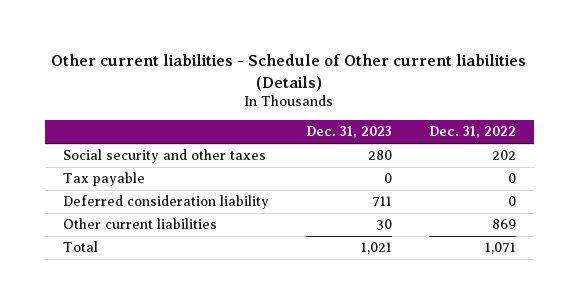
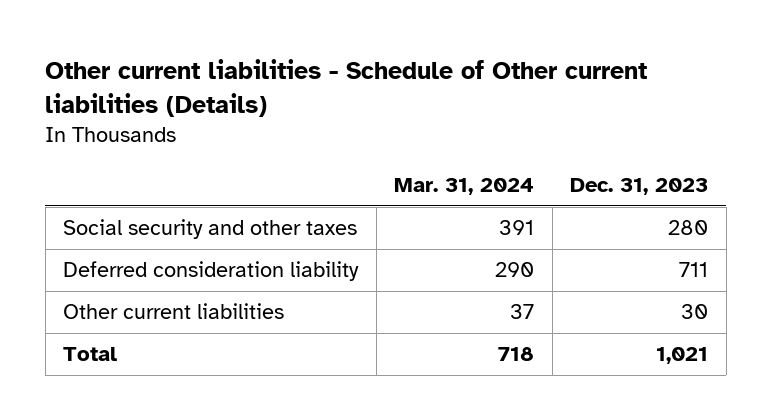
[428,126,516,139] Dec. 31, 2022 -> none
none -> [394,178,535,196] Mar. 31, 2024
[63,172,146,187] Tax payable -> none

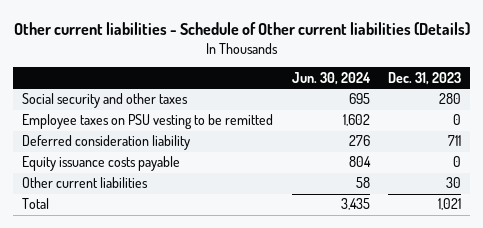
[394,178,535,196] Mar. 31, 2024 -> none
none -> [291,71,371,85] Jun. 30, 2024
none -> [22,114,274,130] Employee taxes on PSU vesting to be remitted
none -> [22,156,181,172] Equity issuance costs payable

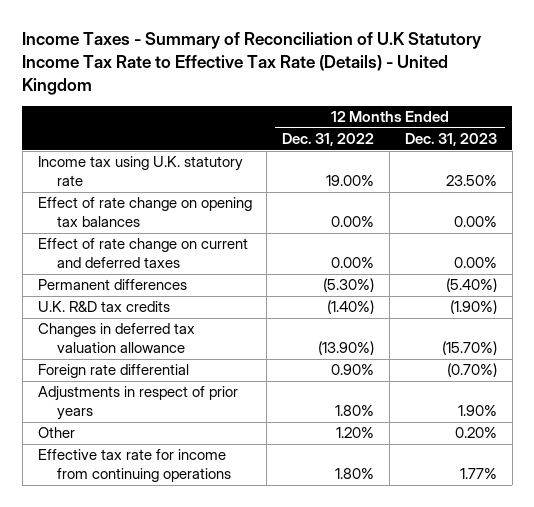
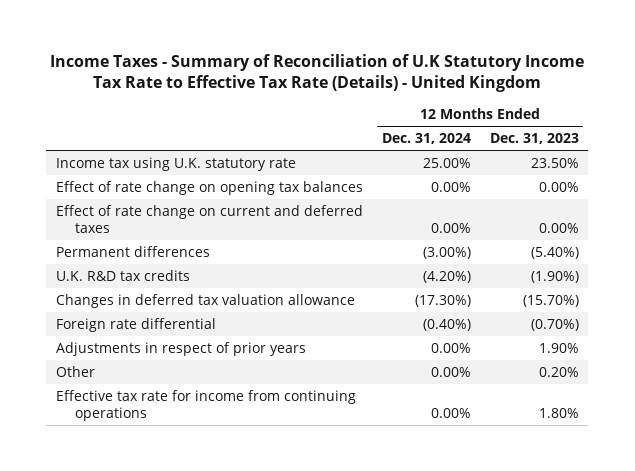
[282,133,375,147] Dec. 31, 2022 -> none
none -> [381,133,471,145] Dec. 31, 2024
[459,467,497,479] 1.77% -> [538,407,579,418] 1.80%

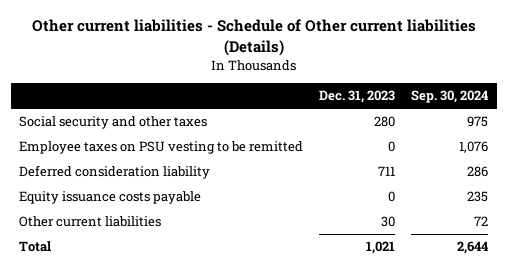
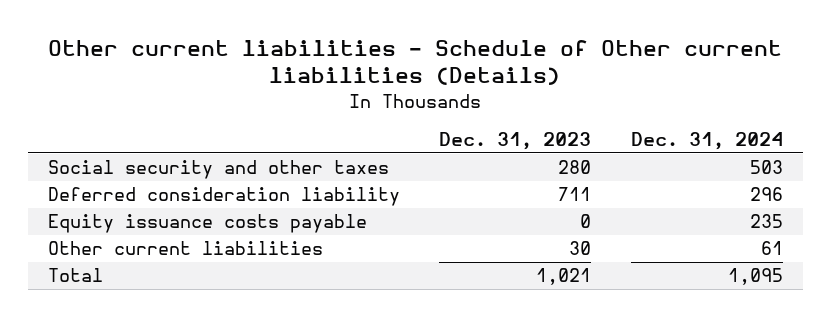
[411,90,489,104] Sep. 30, 2024 -> none
none -> [631,131,784,150] Dec. 31, 2024
[18,141,303,155] Employee taxes on PSU vesting to be remitted -> none

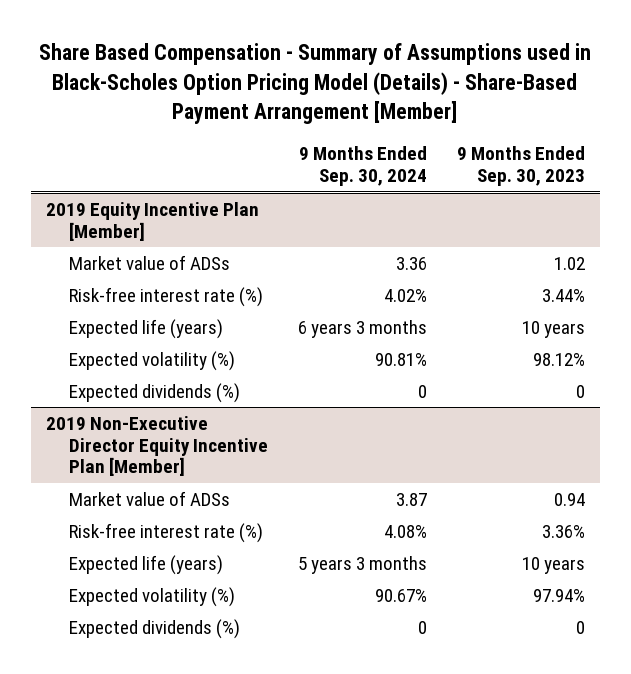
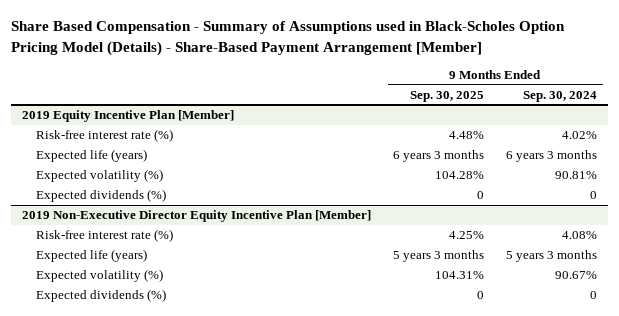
[456,146,585,187] 9 Months Ended Sep. 30, 2023 -> none
none -> [410,90,485,102] Sep. 30, 2025
[69,254,231,270] Market value of ADSs -> none
[69,490,231,506] Market value of ADSs -> none

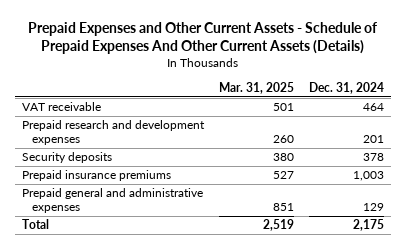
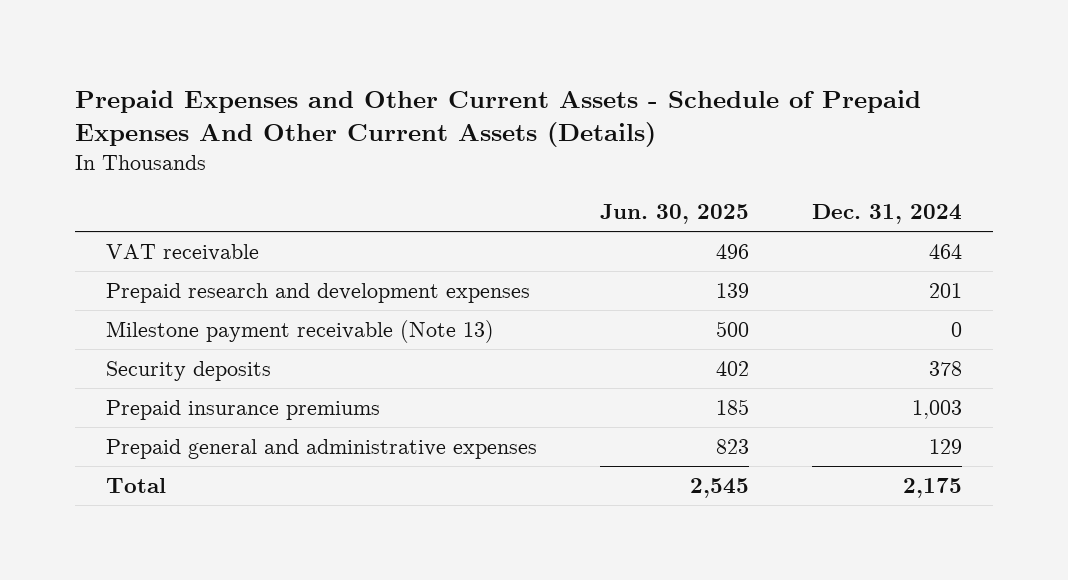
[218,82,294,95] Mar. 31, 2025 -> none
none -> [599,203,749,224] Jun. 30, 2025
none -> [106,320,495,344] Milestone payment receivable (Note 13)

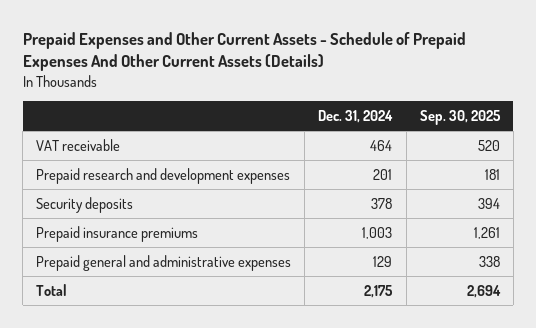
[599,203,749,224] Jun. 30, 2025 -> none
none -> [419,110,501,126] Sep. 30, 2025
[106,320,495,344] Milestone payment receivable (Note 13) -> none

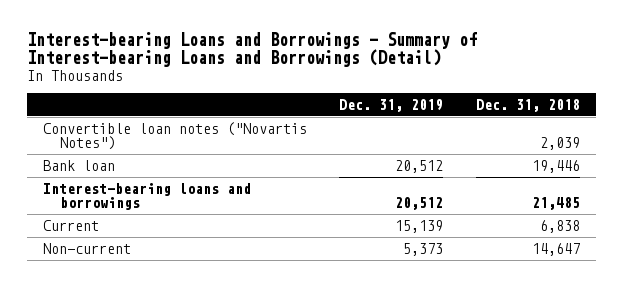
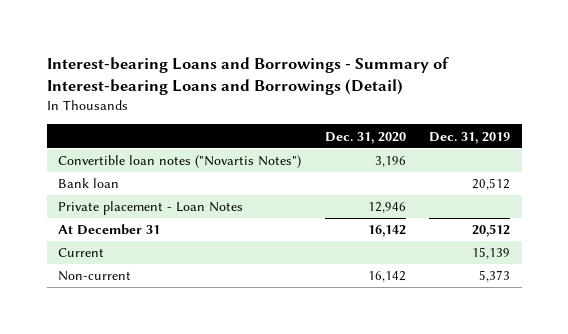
[475,99,580,113] Dec. 31, 2018 -> none
none -> [324,131,406,144] Dec. 31, 2020
none -> [58,201,244,216] Private placement - Loan Notes
[42,182,251,211] Interest-bearing loans and borrowings -> [58,224,161,236] At December 31

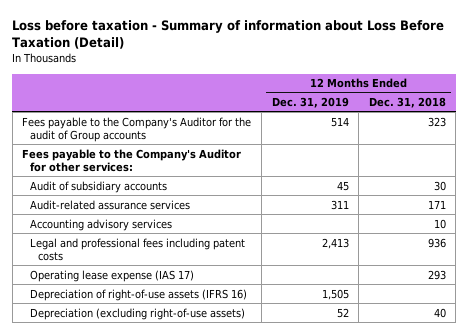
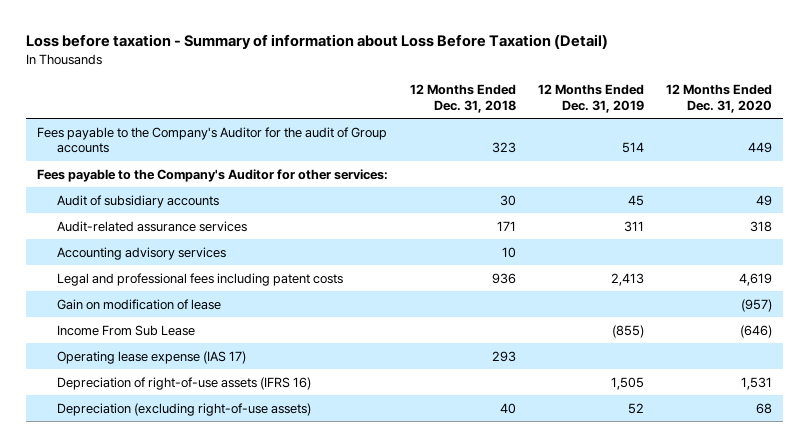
none -> [665,84,772,114] 12 Months Ended Dec. 31, 2020
none -> [57,298,222,310] Gain on modification of lease
none -> [57,324,196,336] Income From Sub Lease

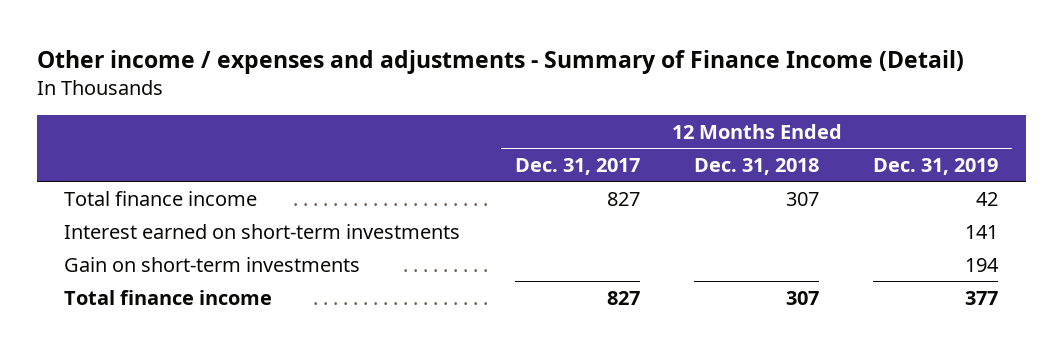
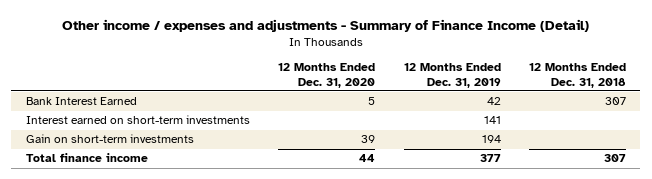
[514,157,640,175] Dec. 31, 2017 -> none
none -> [278,63,376,88] 12 Months Ended Dec. 31, 2020
[64,190,258,206] Total finance income -> [25,97,137,106] Bank Interest Earned

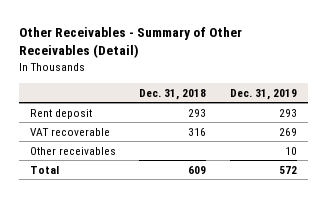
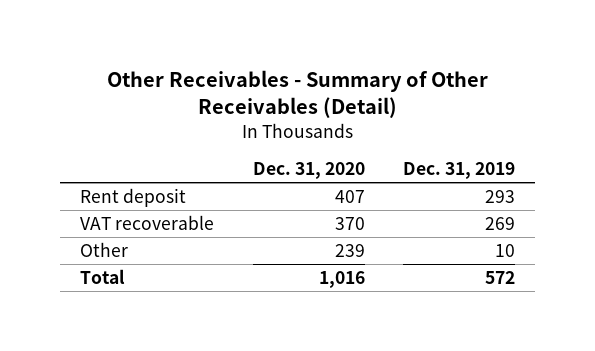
[139,88,207,100] Dec. 31, 2018 -> none
none -> [252,162,365,180] Dec. 31, 2020
[30,146,117,155] Other receivables -> [79,242,128,258] Other

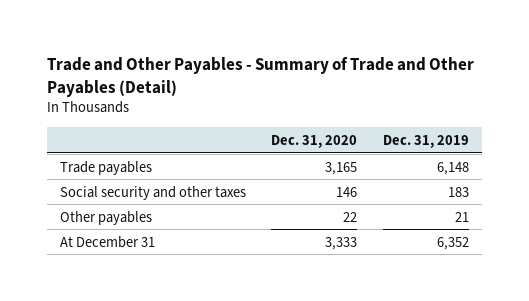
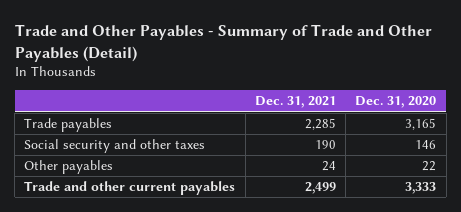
[382,134,469,148] Dec. 31, 2019 -> none
none -> [254,96,336,109] Dec. 31, 2021
[59,235,155,248] At December 31 -> [24,181,236,196] Trade and other current payables

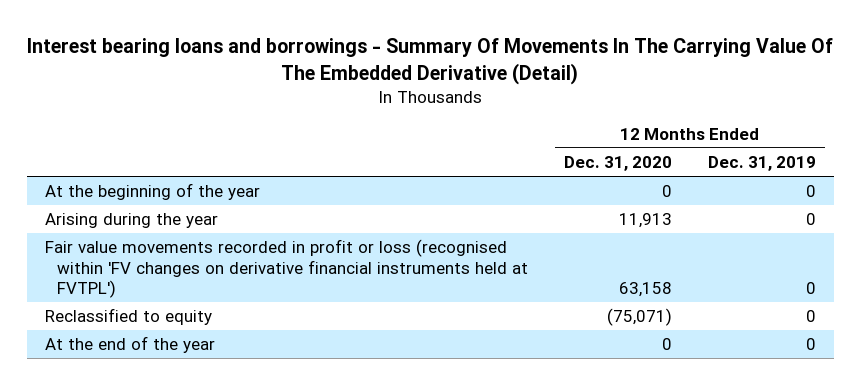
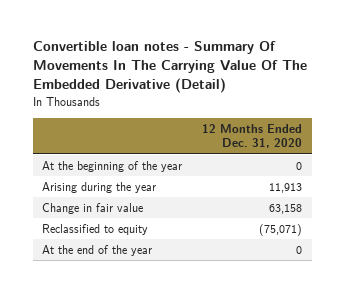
[27,38,834,85] Interest bearing loans and borrowings - Summary Of Movements In The Carrying Value Of The Embedded Derivative (Detail) -> [32,41,307,94] Convertible loan notes - Summary Of Movements In The Carrying Value Of The Embedded Derivative (Detail)
[707,156,816,172] Dec. 31, 2019 -> none
[44,239,529,299] Fair value movements recorded in profit or loss (recognised within 'FV changes on derivative financial instruments held at FVTPL') -> [42,202,144,214] Change in fair value

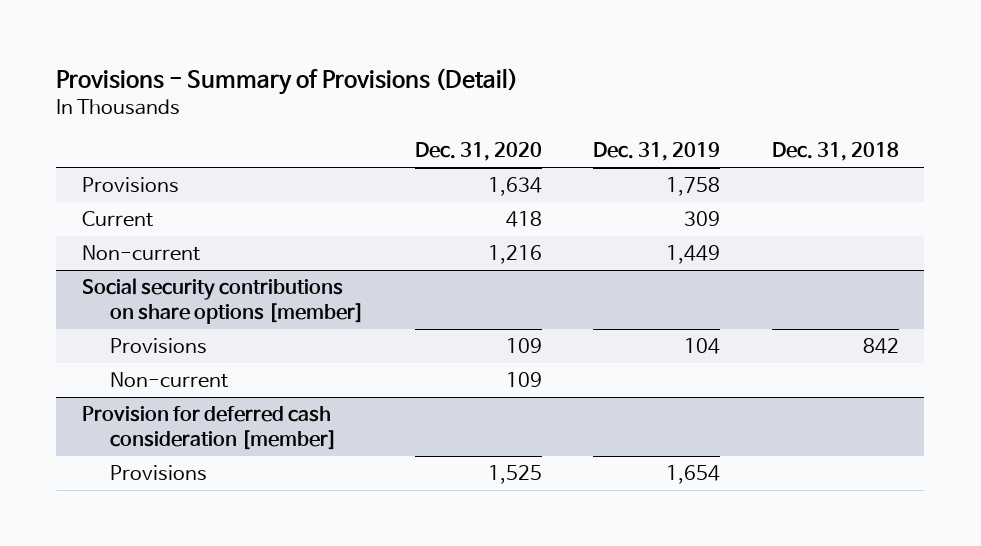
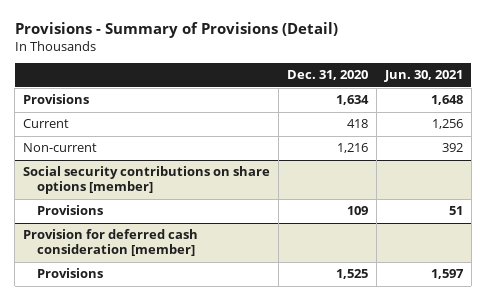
[593,142,721,162] Dec. 31, 2019 -> none
[771,142,899,162] Dec. 31, 2018 -> none
none -> [383,70,463,83] Jun. 30, 2021
[109,372,228,389] Non-current -> none

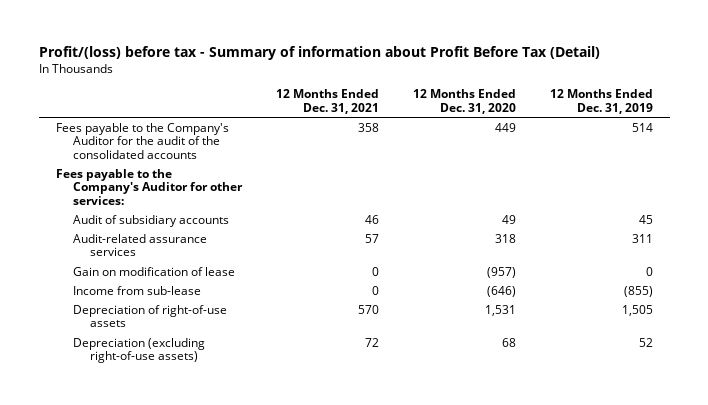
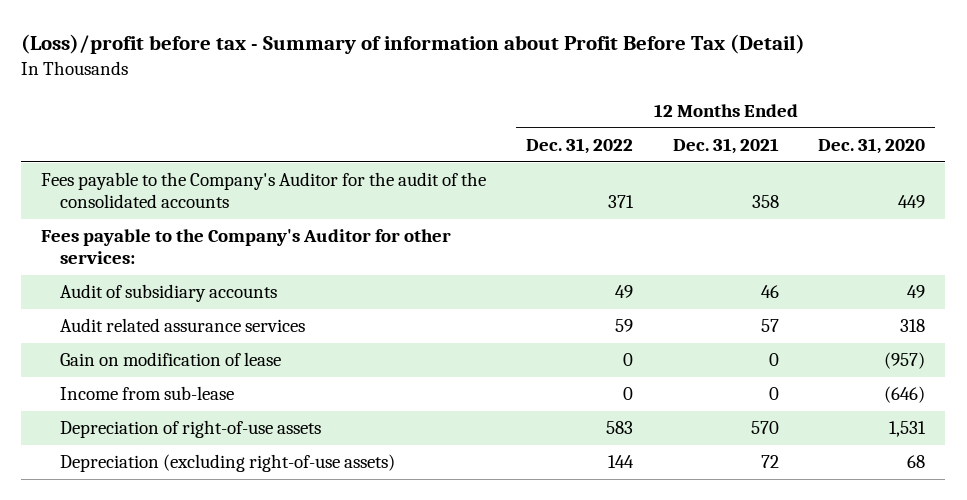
[38,45,600,60] Profit/(loss) before tax - Summary of information about Profit Before Tax (Detail) -> [21,33,806,54] (Loss)/profit before tax - Summary of information about Profit Before Tax (Detail)
[549,89,653,114] 12 Months Ended Dec. 31, 2019 -> none
none -> [525,137,633,154] Dec. 31, 2022
[72,233,207,257] Audit-related assurance services -> [59,318,305,333] Audit related assurance services

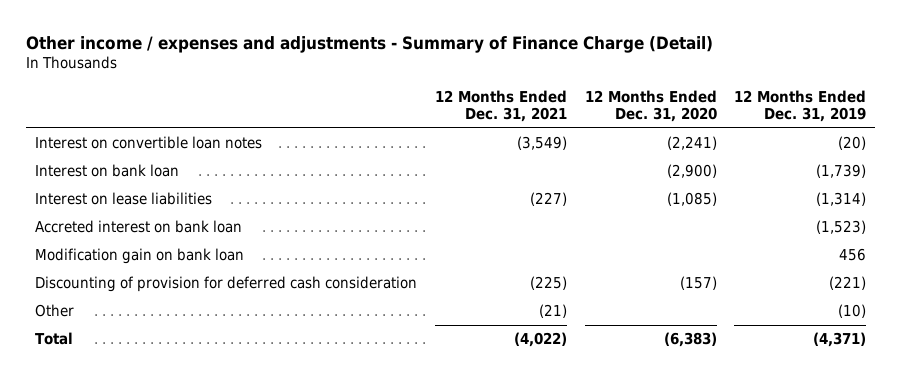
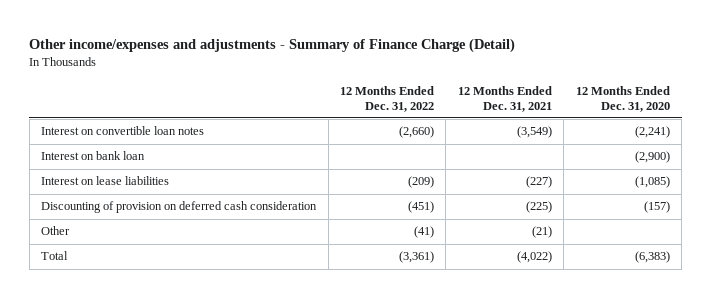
[26,35,714,53] Other income / expenses and adjustments - Summary of Finance Charge (Detail) -> [29,37,516,53] Other income/expenses and adjustments - Summary of Finance Charge (Detail)
[734,89,867,123] 12 Months Ended Dec. 31, 2019 -> none
none -> [339,85,434,112] 12 Months Ended Dec. 31, 2022
[35,220,243,234] Accreted interest on bank loan -> none
[35,248,245,265] Modification gain on bank loan -> none
[35,276,418,293] Discounting of provision for deferred cash consideration -> [41,201,318,214] Discounting of provision on deferred cash consideration

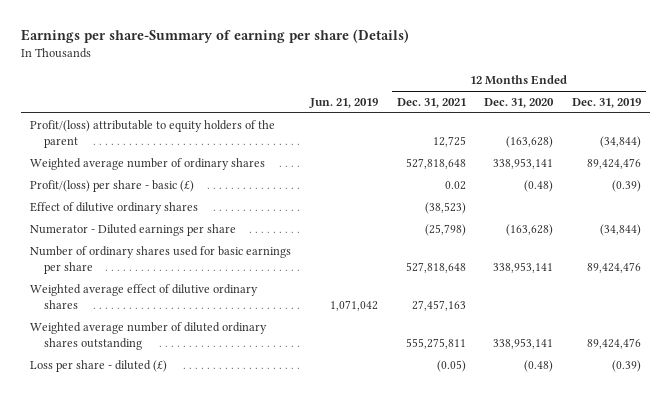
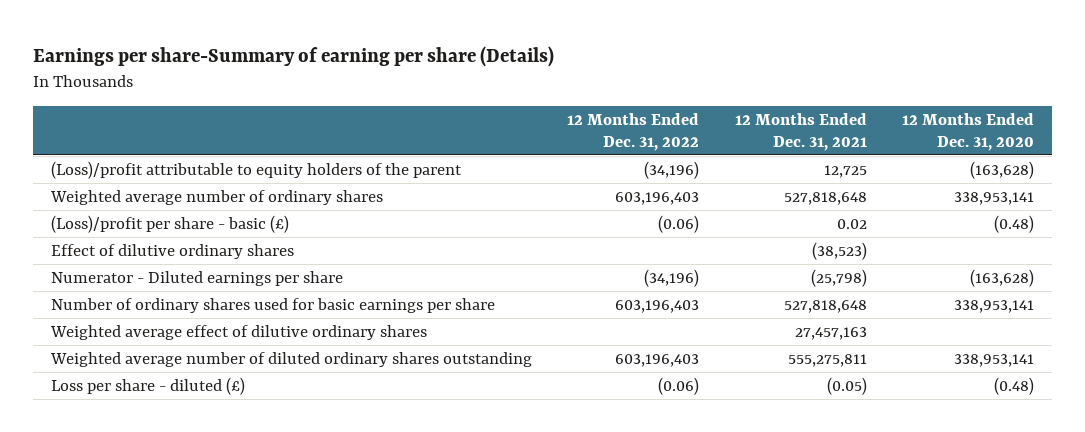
[308,98,378,109] Jun. 21, 2019 -> none
[572,98,642,109] Dec. 31, 2019 -> none
none -> [567,112,700,151] 12 Months Ended Dec. 31, 2022
[29,119,275,148] Profit/(loss) attributable to equity holders of the parent -> [50,160,462,179] (Loss)/profit attributable to equity holders of the parent
[29,179,194,192] Profit/(loss) per share - basic (£) -> [50,214,289,233] (Loss)/profit per share - basic (£)

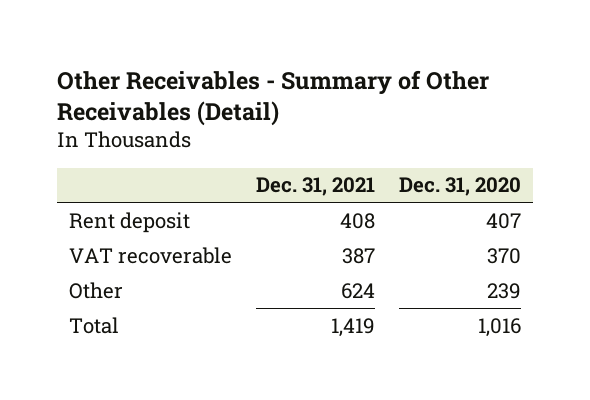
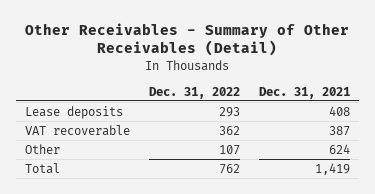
[399,177,522,197] Dec. 31, 2020 -> none
none -> [148,86,240,99] Dec. 31, 2022
[69,211,191,233] Rent deposit -> none
none -> [24,105,123,119] Lease deposits

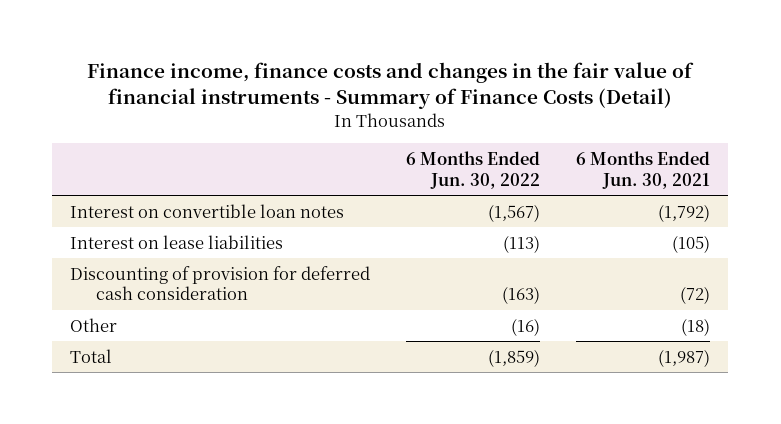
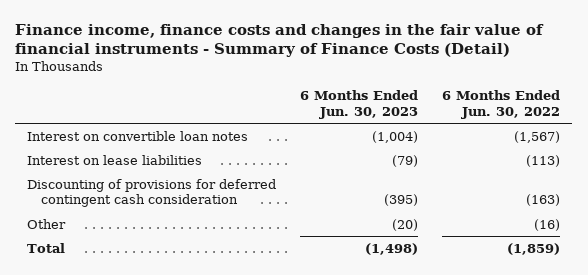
[576,151,711,189] 6 Months Ended Jun. 30, 2021 -> none
none -> [300,89,419,119] 6 Months Ended Jun. 30, 2023
[70,265,371,301] Discounting of provision for deferred cash consideration -> [27,178,277,208] Discounting of provisions for deferred contingent cash consideration

